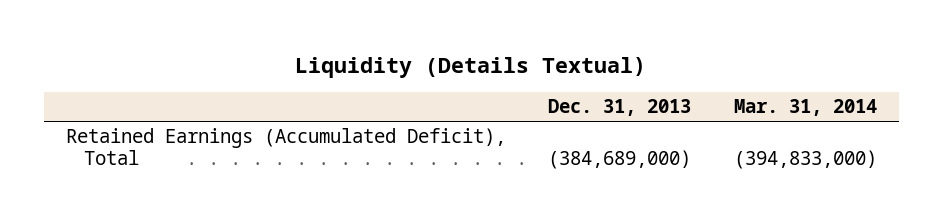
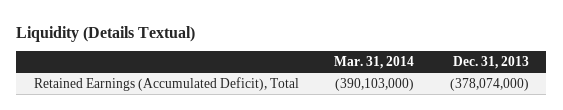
[548,150,692,170] (384,689,000) -> [449,77,529,91] (378,074,000)
[734,150,878,170] (394,833,000) -> [335,77,415,91] (390,103,000)

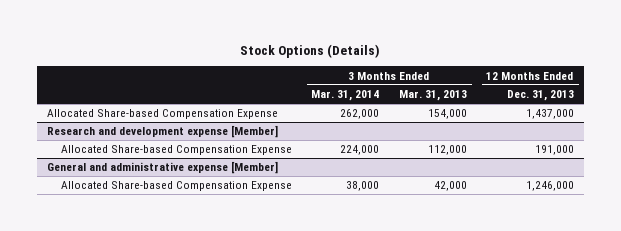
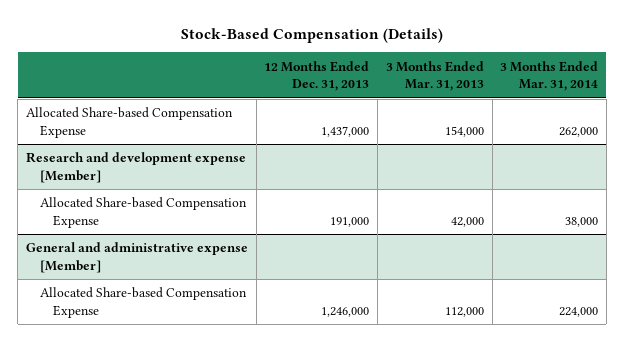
[240,43,381,58] Stock Options (Details) -> [181,27,444,43] Stock-Based Compensation (Details)
[340,145,380,156] 224,000 -> [565,216,599,227] 38,000
[428,145,468,156] 112,000 -> [450,216,484,227] 42,000
[346,181,380,192] 38,000 -> [559,306,599,317] 224,000
[434,181,468,192] 42,000 -> [444,306,484,317] 112,000

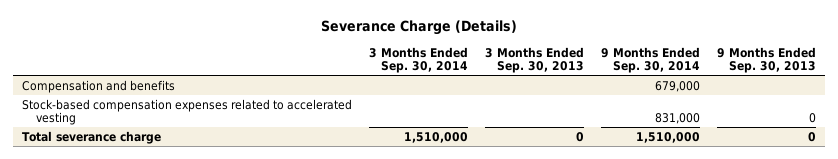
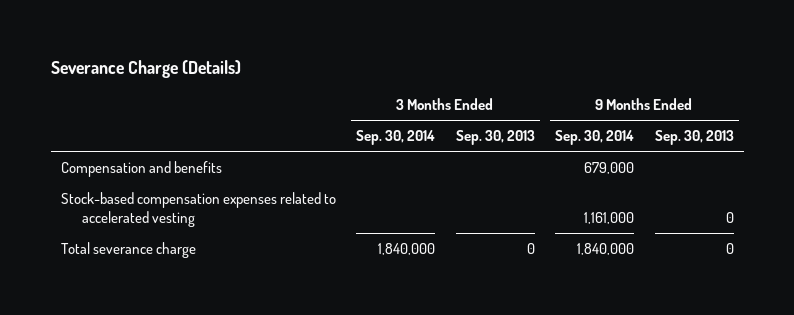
[655,113,701,125] 831,000 -> [584,211,635,224] 1,161,000
[404,131,469,143] 1,510,000 -> [378,242,436,255] 1,840,000
[636,131,701,143] 1,510,000 -> [577,242,635,255] 1,840,000

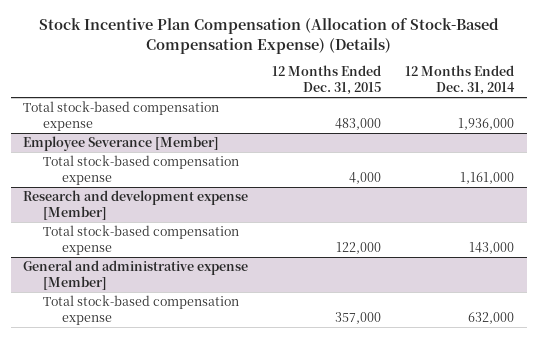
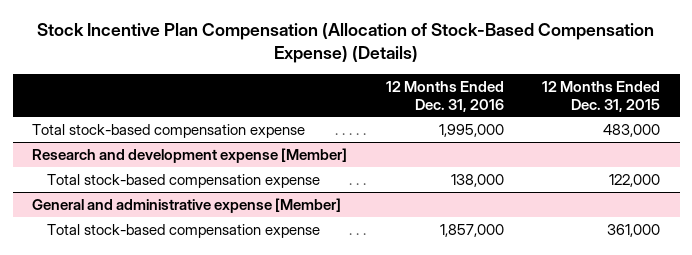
[405,65,516,96] 12 Months Ended Dec. 31, 2014 -> none
none -> [385,81,504,112] 12 Months Ended Dec. 31, 2016
[23,136,220,152] Employee Severance [Member] -> none
[42,155,239,185] Total stock-based compensation expense -> none
[335,311,382,324] 357,000 -> [607,223,661,237] 361,000

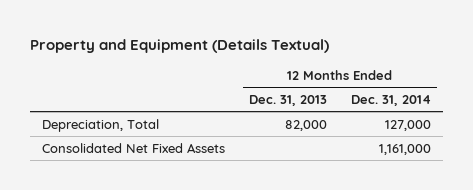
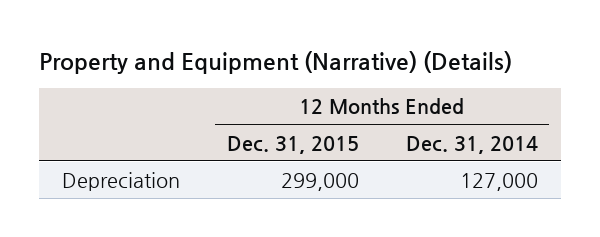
[30,39,330,54] Property and Equipment (Details Textual) -> [38,50,512,74] Property and Equipment (Narrative) (Details)
[249,94,328,106] Dec. 31, 2013 -> none
none -> [226,135,359,154] Dec. 31, 2015
[42,142,226,153] Consolidated Net Fixed Assets -> none
[42,118,160,132] Depreciation, Total -> [61,171,180,191] Depreciation

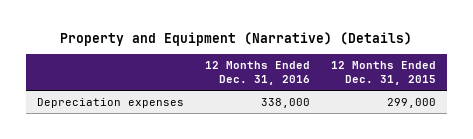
[405,135,538,154] Dec. 31, 2014 -> none
none -> [204,61,310,86] 12 Months Ended Dec. 31, 2016
[61,171,180,191] Depreciation -> [36,98,184,109] Depreciation expenses

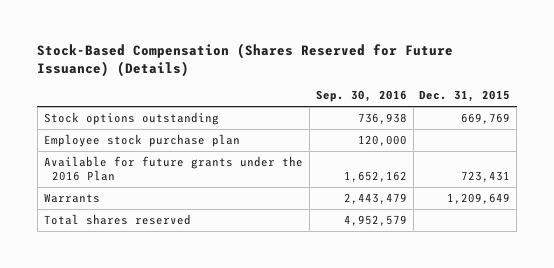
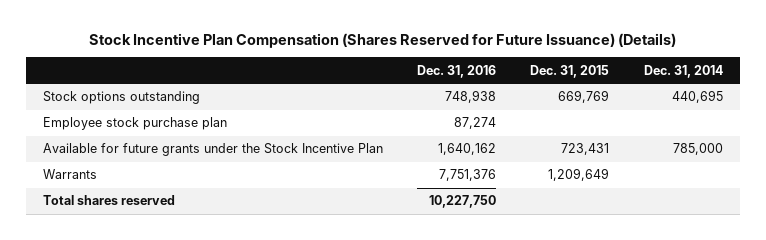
[37,42,454,77] Stock-Based Compensation (Shares Reserved for Future Issuance) (Details) -> [88,32,676,48] Stock Incentive Plan Compensation (Shares Reserved for Future Issuance) (Details)
[315,90,407,103] Sep. 30, 2016 -> none
none -> [417,64,497,78] Dec. 31, 2016
none -> [643,64,723,78] Dec. 31, 2014
[43,155,303,182] Available for future grants under the 2016 Plan -> [42,143,383,157] Available for future grants under the Stock Incentive Plan

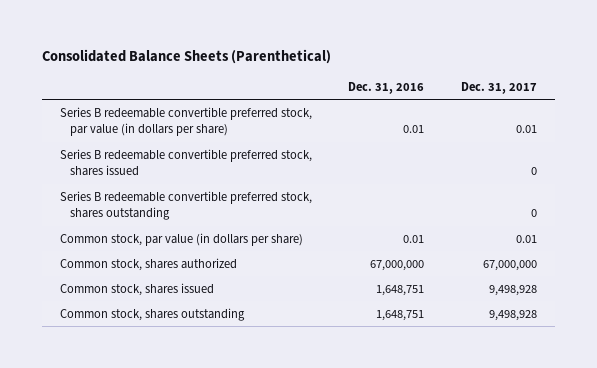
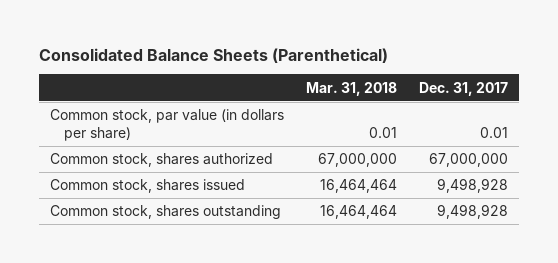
[348,82,425,95] Dec. 31, 2016 -> none
none -> [306,81,398,96] Mar. 31, 2018
[60,106,313,137] Series B redeemable convertible preferred stock, par value (in dollars per share) -> none
[60,148,313,177] Series B redeemable convertible preferred stock, shares issued -> none
[60,190,313,221] Series B redeemable convertible preferred stock, shares outstanding -> none

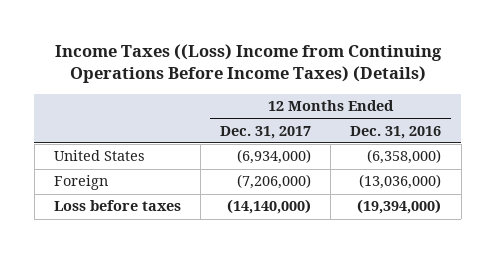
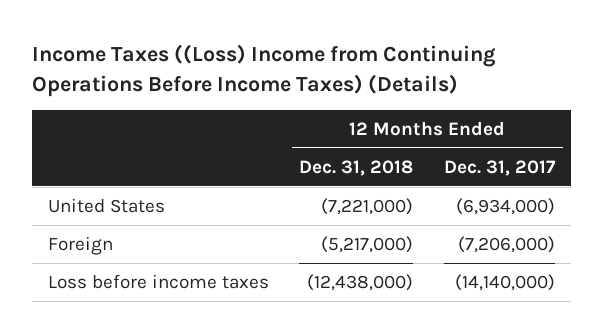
[350,125,442,139] Dec. 31, 2016 -> none
none -> [299,159,414,176] Dec. 31, 2018
[54,200,182,212] Loss before taxes -> [47,274,269,290] Loss before income taxes

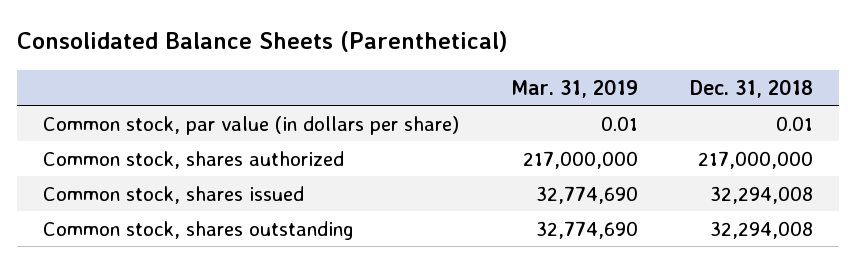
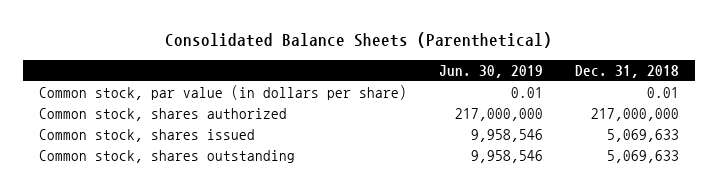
[510,78,638,98] Mar. 31, 2019 -> none
none -> [439,64,544,78] Jun. 30, 2019
[710,185,814,204] 32,294,008 -> [607,129,680,143] 5,069,633
[710,220,814,239] 32,294,008 -> [607,150,680,164] 5,069,633

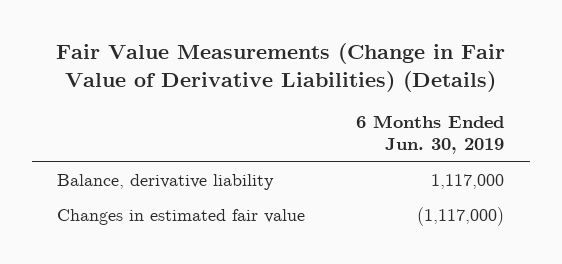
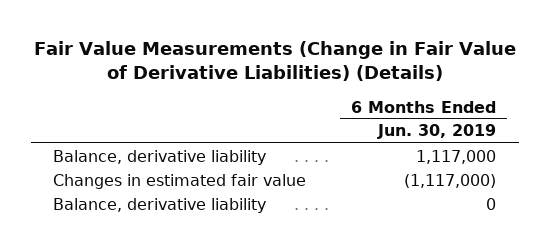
none -> [53,197,267,213] Balance, derivative liability

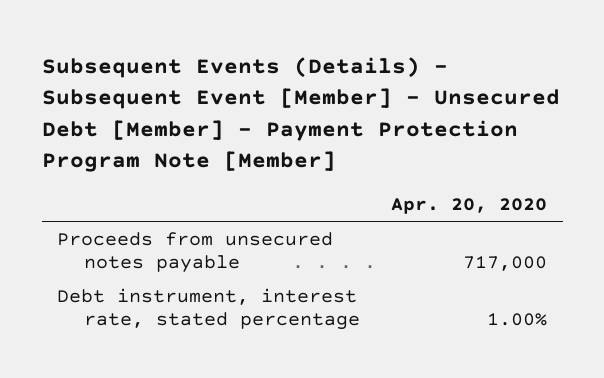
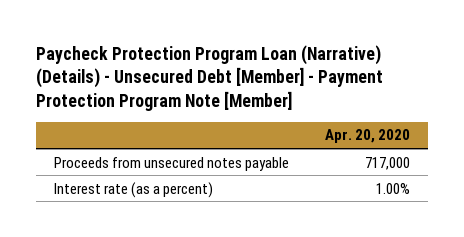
[41,57,560,172] Subsequent Events (Details) - Subsequent Event [Member] - Unsecured Debt [Member] - Payment Protection Program Note [Member] -> [36,44,384,111] Paycheck Protection Program Loan (Narrative) (Details) - Unsecured Debt [Member] - Payment Protection Program Note [Member]
[57,287,361,331] Debt instrument, interest rate, stated percentage -> [54,181,214,198] Interest rate (as a percent)

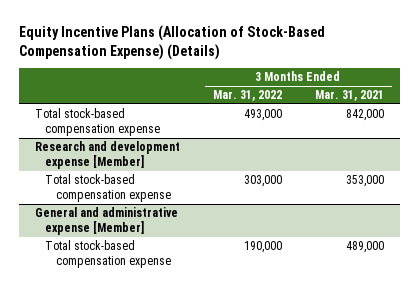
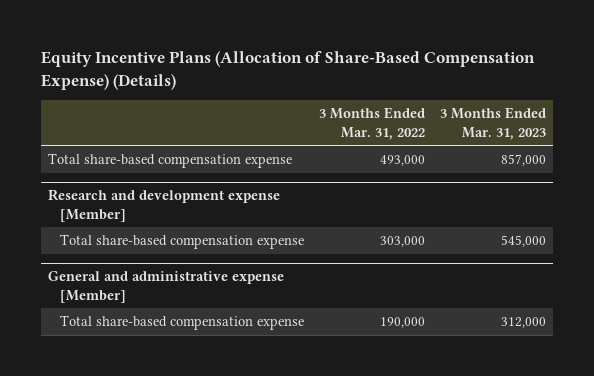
[18,25,325,61] Equity Incentive Plans (Allocation of Stock-Based Compensation Expense) (Details) -> [40,51,535,90] Equity Incentive Plans (Allocation of Share-Based Compensation Expense) (Details)
[314,90,384,102] Mar. 31, 2021 -> none
none -> [439,107,546,140] 3 Months Ended Mar. 31, 2023
[35,108,161,137] Total stock-based compensation expense -> [48,153,293,169] Total share-based compensation expense
[45,174,171,203] Total stock-based compensation expense -> [59,234,304,250] Total share-based compensation expense
[45,240,171,269] Total stock-based compensation expense -> [59,315,304,331] Total share-based compensation expense

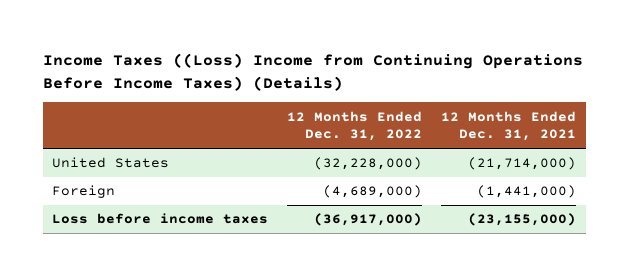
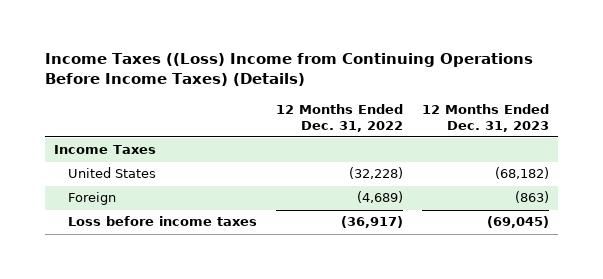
[441,110,577,142] 12 Months Ended Dec. 31, 2021 -> none
none -> [421,103,549,132] 12 Months Ended Dec. 31, 2023
none -> [54,145,157,155] Income Taxes
[314,157,423,171] (32,228,000) -> [348,167,403,180] (32,228)
[323,185,423,199] (4,689,000) -> [356,191,403,204] (4,689)
[314,213,423,227] (36,917,000) -> [340,216,403,229] (36,917)

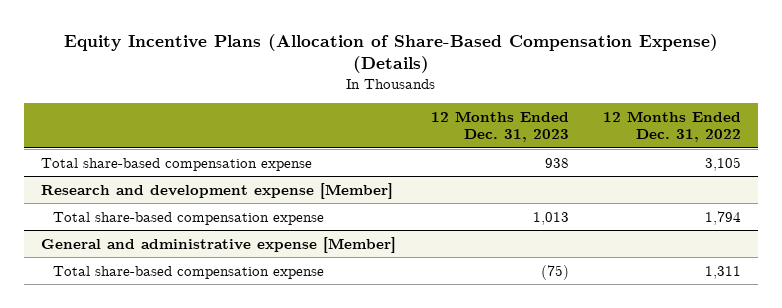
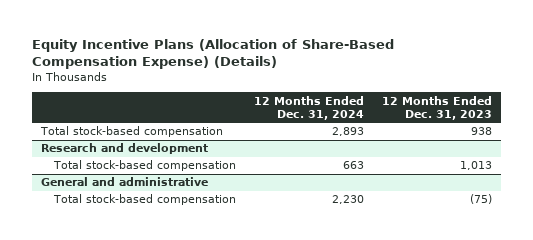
[602,110,741,143] 12 Months Ended Dec. 31, 2022 -> none
none -> [254,95,365,121] 12 Months Ended Dec. 31, 2024
[41,157,313,171] Total share-based compensation expense -> [39,126,223,138] Total stock-based compensation
[41,182,394,199] Research and development expense [Member] -> [40,143,208,155] Research and development
[53,211,325,225] Total share-based compensation expense -> [53,160,237,172] Total stock-based compensation
[41,236,397,253] General and administrative expense [Member] -> [40,177,208,187] General and administrative
[53,265,325,279] Total share-based compensation expense -> [53,194,237,206] Total stock-based compensation

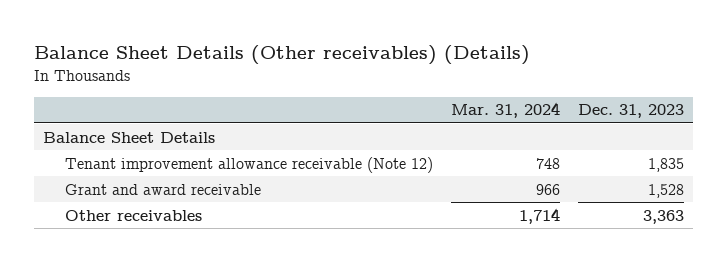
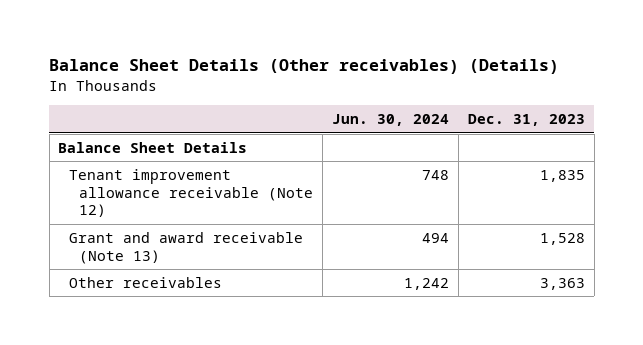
[450,102,560,119] Mar. 31, 2024 -> none
none -> [332,114,450,127] Jun. 30, 2024
[64,183,261,195] Grant and award receivable -> [68,231,303,264] Grant and award receivable (Note 13)

